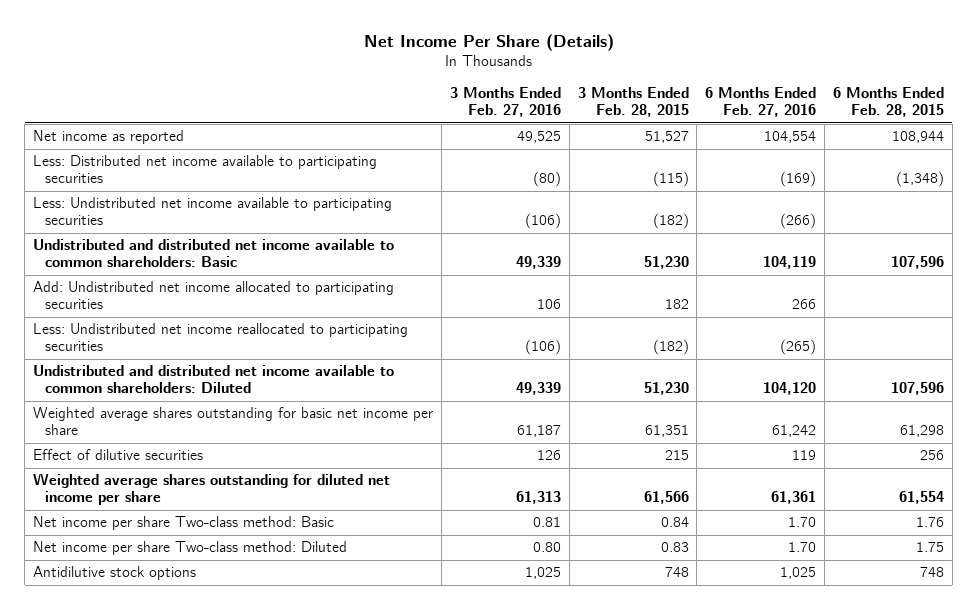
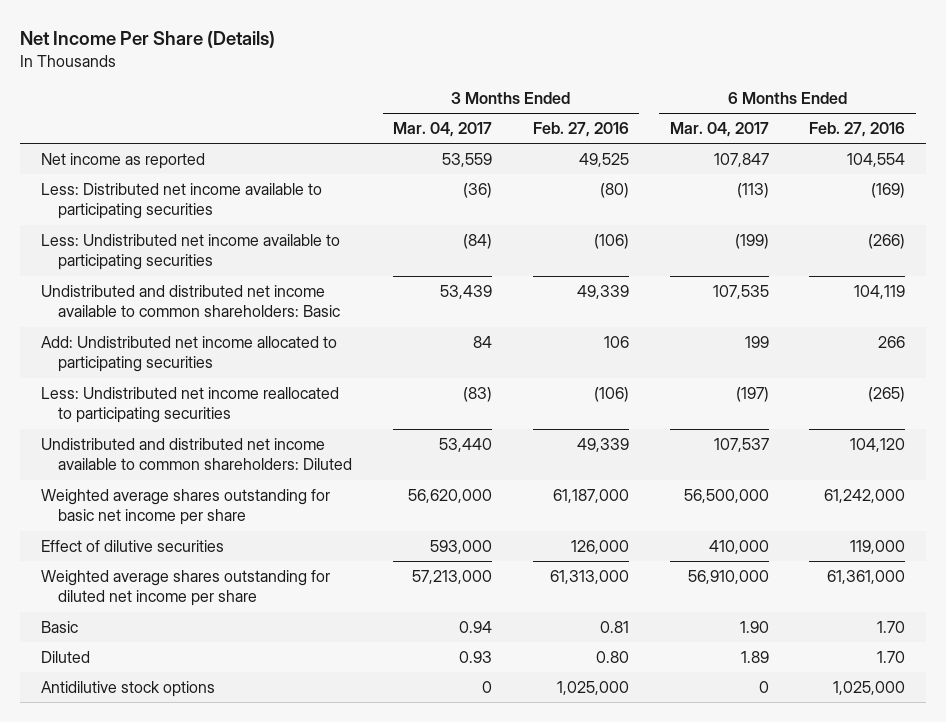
[577,87,689,118] 3 Months Ended Feb. 28, 2015 -> none
[832,87,944,118] 6 Months Ended Feb. 28, 2015 -> none
none -> [392,122,492,138] Mar. 04, 2017
none -> [669,122,769,138] Mar. 04, 2017
[516,425,561,438] 61,187 -> [552,488,629,503] 61,187,000
[772,425,817,438] 61,242 -> [824,488,906,503] 61,242,000
[536,450,561,461] 126 -> [570,539,629,554] 126,000
[792,450,817,461] 119 -> [850,539,906,554] 119,000
[515,491,561,505] 61,313 -> [549,569,629,584] 61,313,000
[771,491,817,505] 61,361 -> [827,569,906,584] 61,361,000
[33,516,335,531] Net income per share Two-class method: Basic -> [40,620,78,633] Basic
[33,541,348,556] Net income per share Two-class method: Diluted -> [40,650,90,663] Diluted
[524,567,561,580] 1,025 -> [556,680,629,695] 1,025,000
[780,567,817,580] 1,025 -> [833,680,906,695] 1,025,000

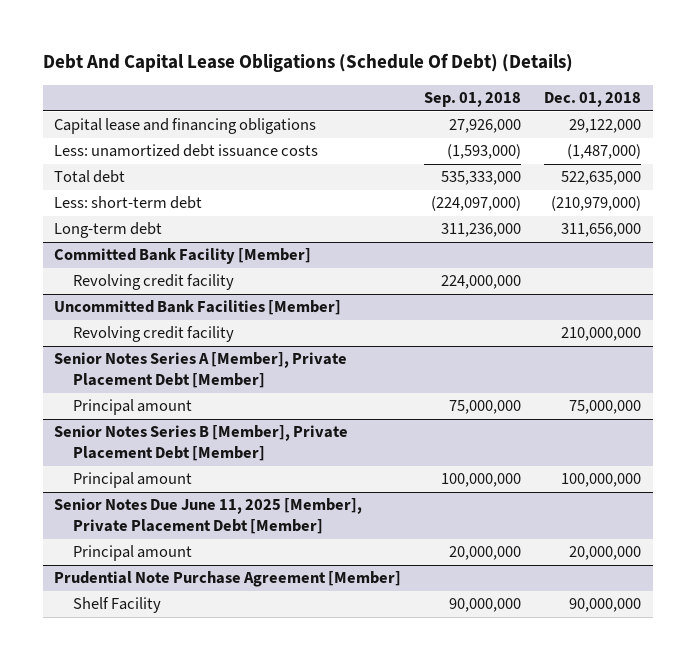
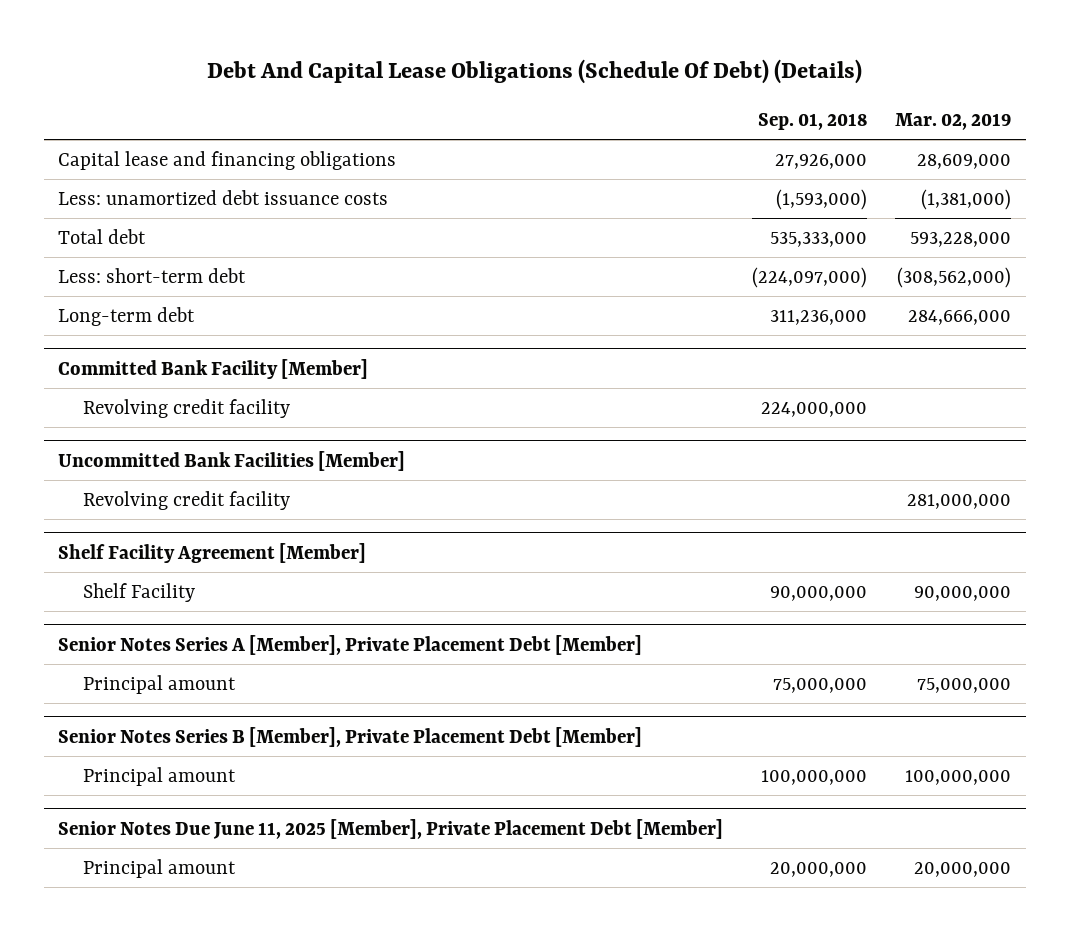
[544,92,642,108] Dec. 01, 2018 -> none
none -> [895,113,1012,131] Mar. 02, 2019
none -> [57,542,366,563] Shelf Facility Agreement [Member]
none -> [82,582,195,602] Shelf Facility
[54,571,402,588] Prudential Note Purchase Agreement [Member] -> none
[72,597,161,614] Shelf Facility -> none

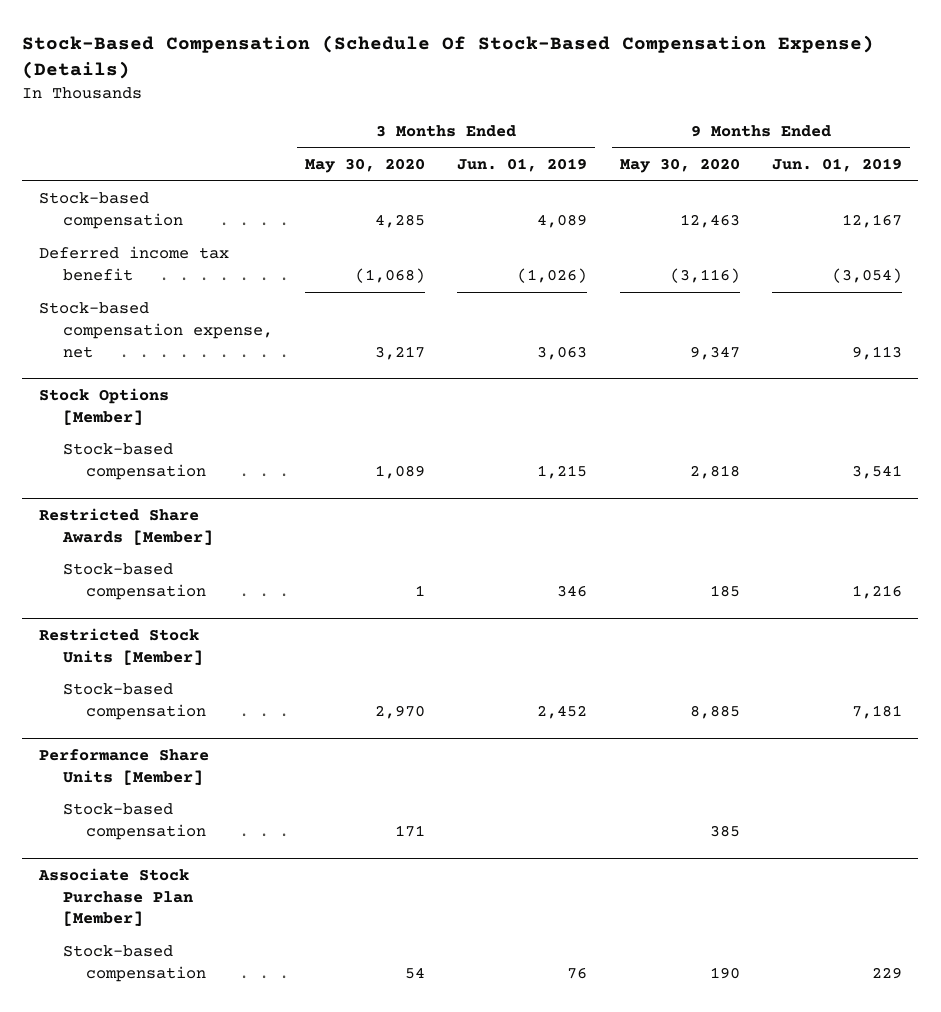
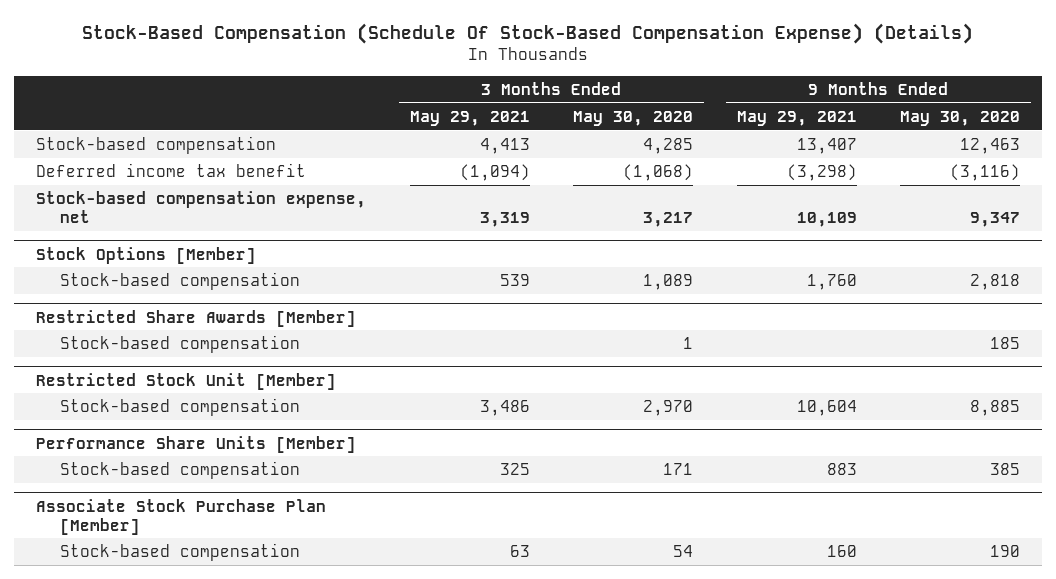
[457,158,588,173] Jun. 01, 2019 -> none
[772,158,903,173] Jun. 01, 2019 -> none
none -> [409,110,530,126] May 29, 2021
none -> [736,110,857,126] May 29, 2021
[38,628,203,665] Restricted Stock Units [Member] -> [36,372,337,390] Restricted Stock Unit [Member]

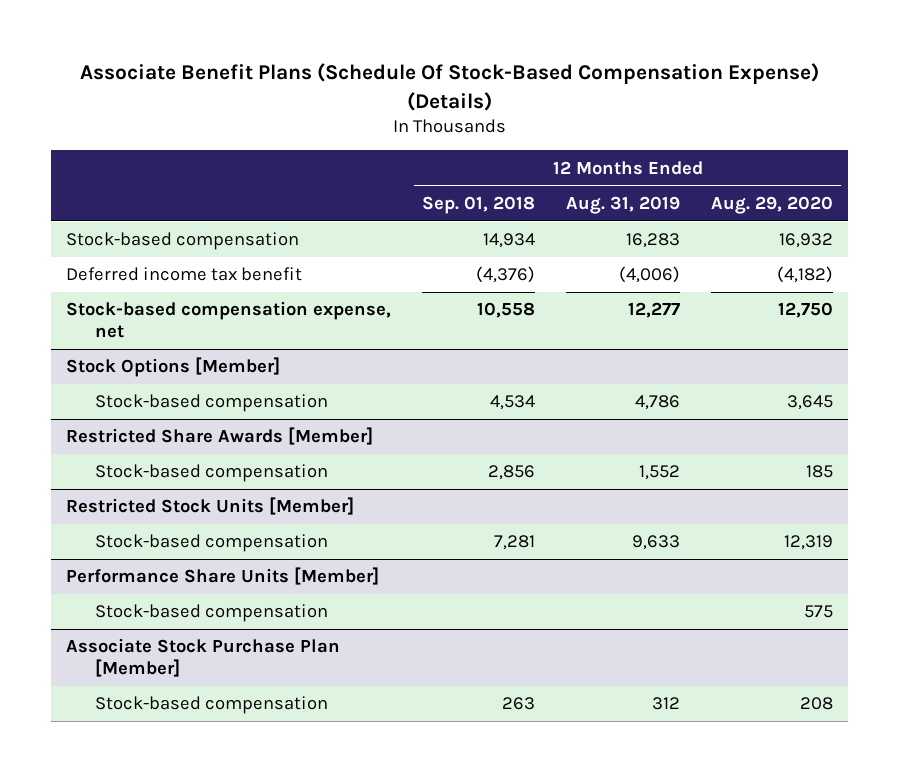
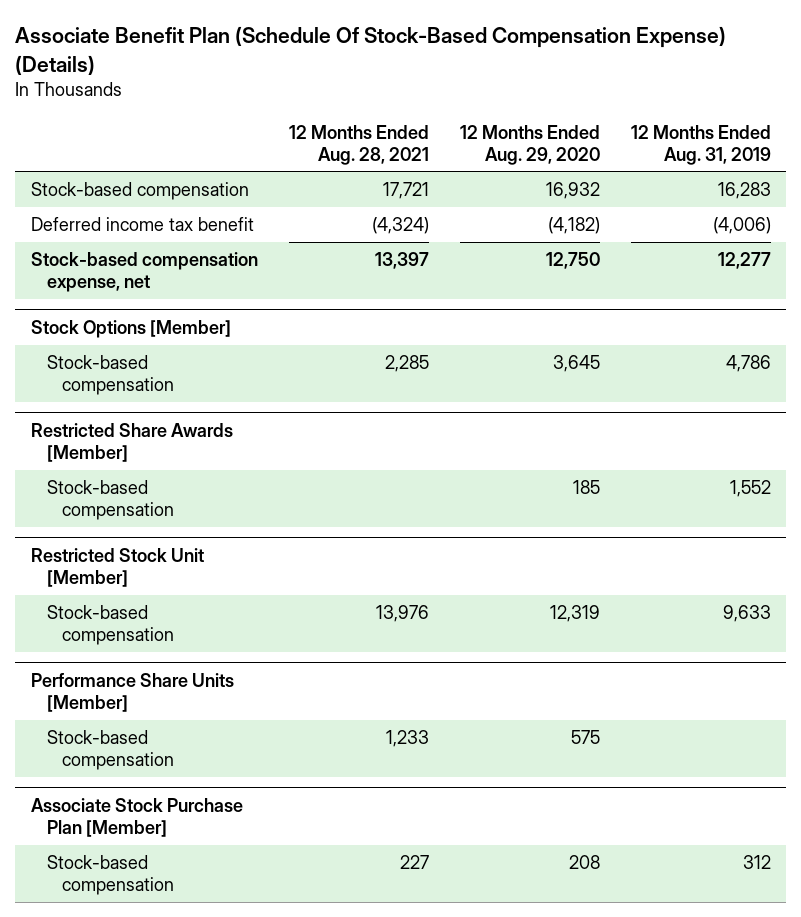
[79,63,819,111] Associate Benefit Plans (Schedule Of Stock-Based Compensation Expense) (Details) -> [15,26,727,75] Associate Benefit Plan (Schedule Of Stock-Based Compensation Expense) (Details)
[422,195,536,214] Sep. 01, 2018 -> none
none -> [288,124,429,165] 12 Months Ended Aug. 28, 2021
[66,497,355,516] Restricted Stock Units [Member] -> [30,548,204,587] Restricted Stock Unit [Member]

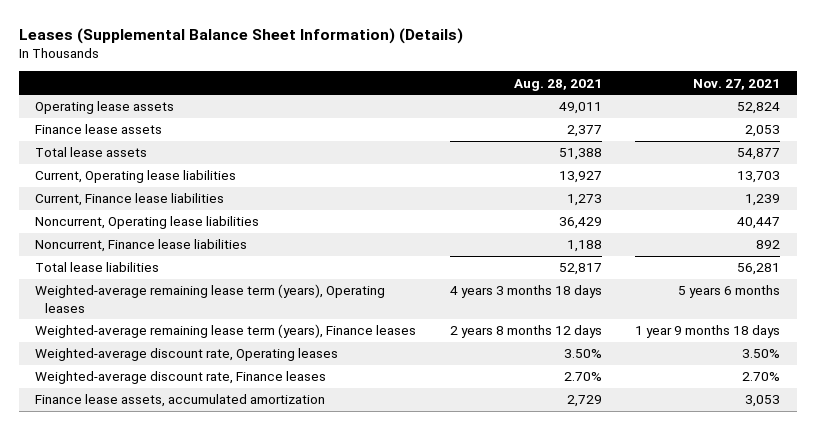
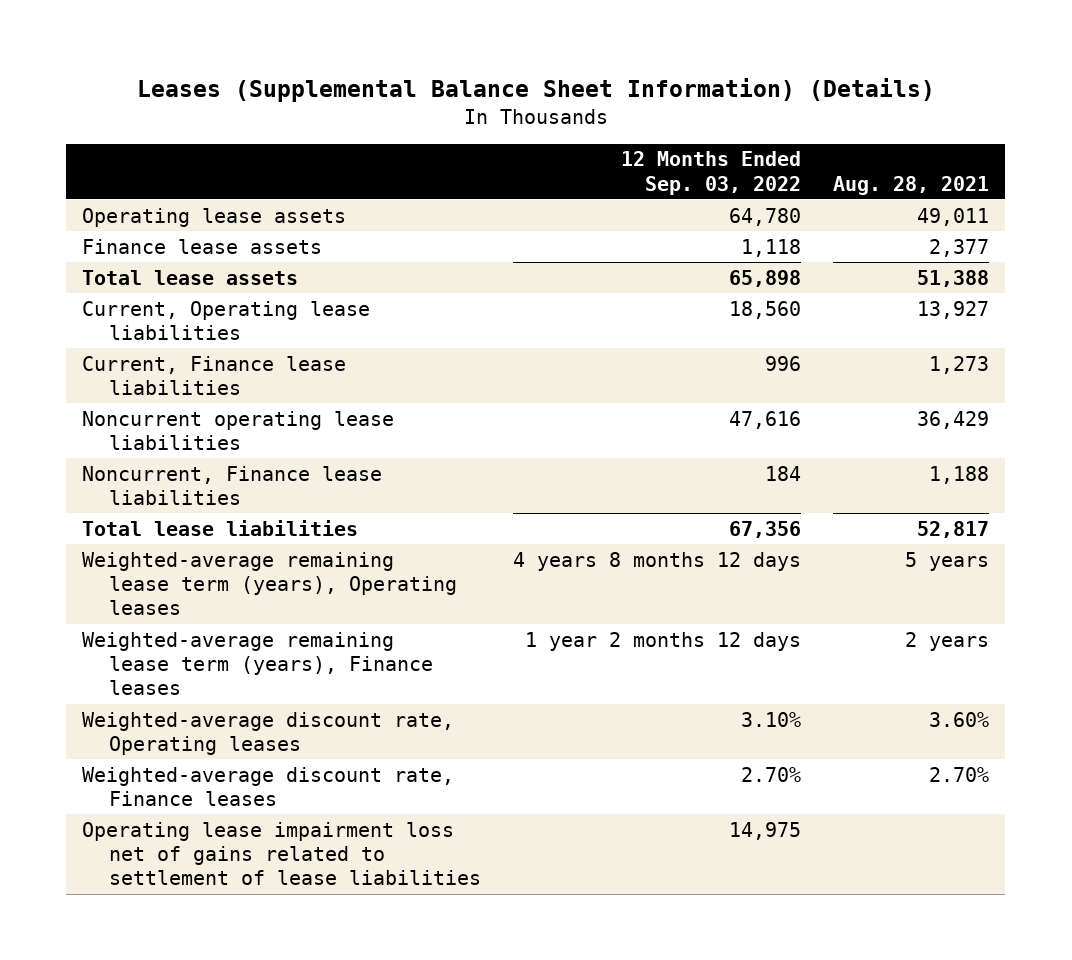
[693,78,781,90] Nov. 27, 2021 -> none
none -> [620,151,801,195] 12 Months Ended Sep. 03, 2022
[35,216,260,230] Noncurrent, Operating lease liabilities -> [82,410,395,451] Noncurrent operating lease liabilities
[449,285,602,299] 4 years 3 months 18 days -> [905,551,990,571] 5 years
[449,325,602,339] 2 years 8 months 12 days -> [905,631,990,651] 2 years
[563,349,602,359] 3.50% -> [929,711,990,727] 3.60%
[35,394,326,408] Finance lease assets, accumulated amortization -> none
none -> [82,821,481,886] Operating lease impairment loss net of gains related to settlement of lease liabilities

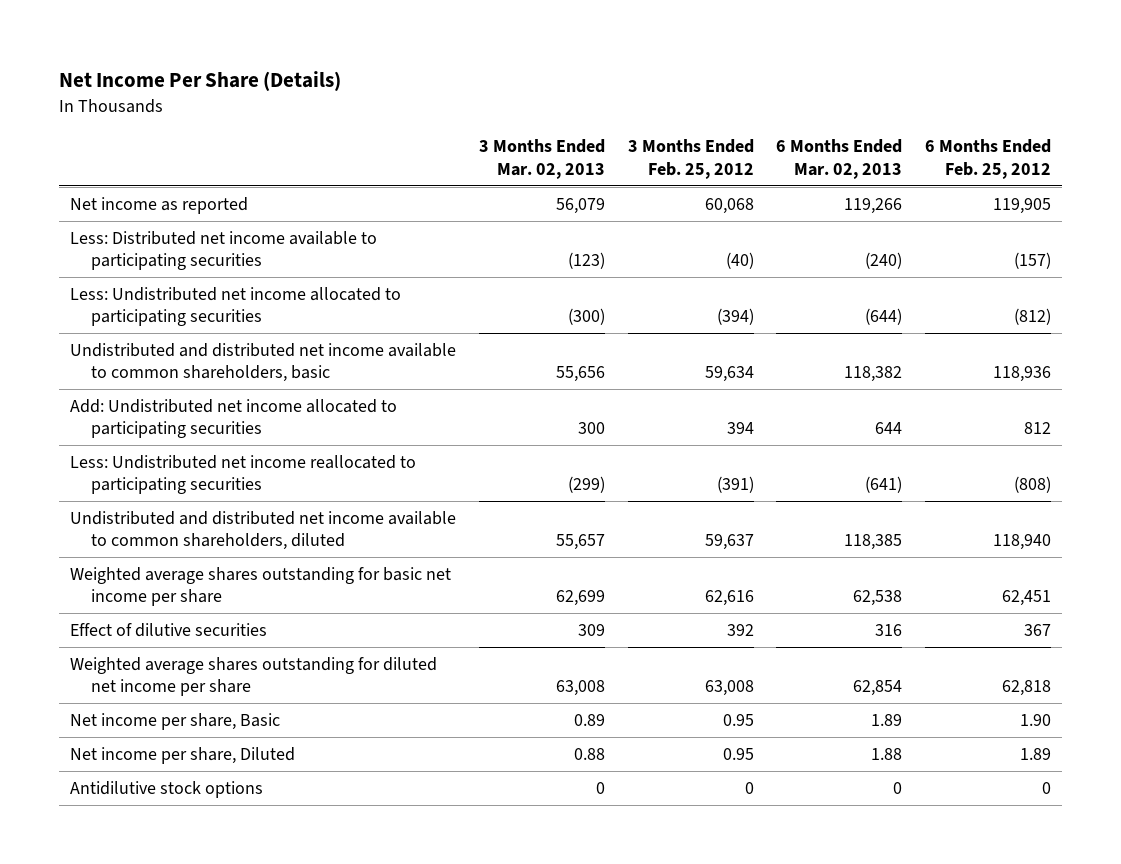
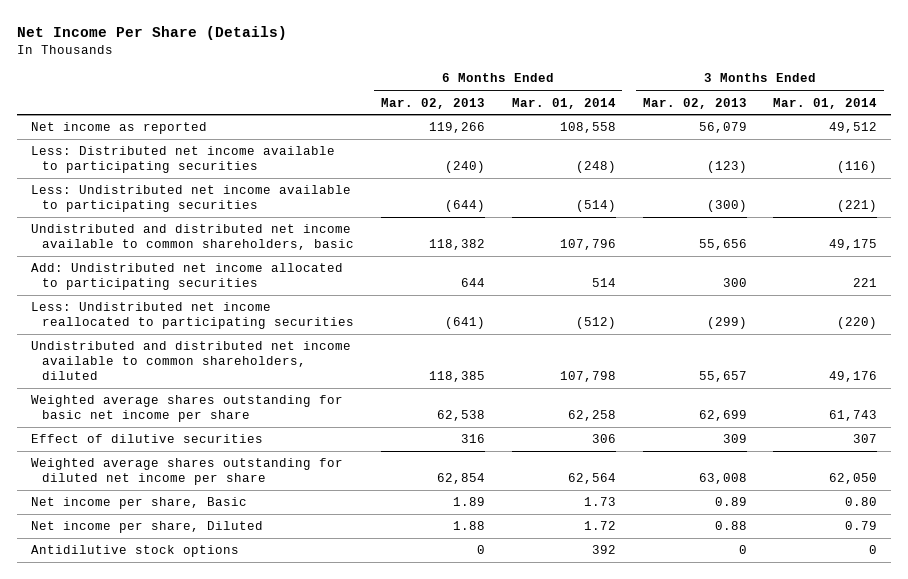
[627,139,754,179] 3 Months Ended Feb. 25, 2012 -> none
[924,139,1051,179] 6 Months Ended Feb. 25, 2012 -> none
none -> [511,97,616,109] Mar. 01, 2014
none -> [773,97,878,109] Mar. 01, 2014
[70,286,402,326] Less: Undistributed net income allocated to participating securities -> [30,185,351,213] Less: Undistributed net income available to participating securities

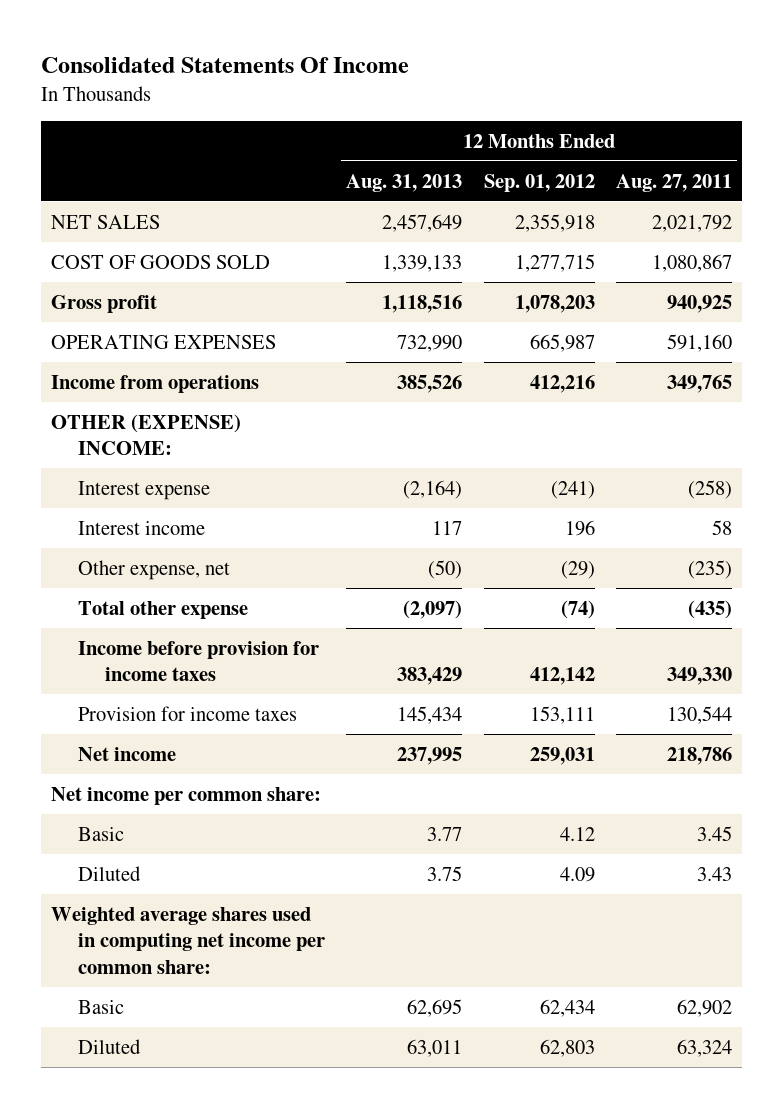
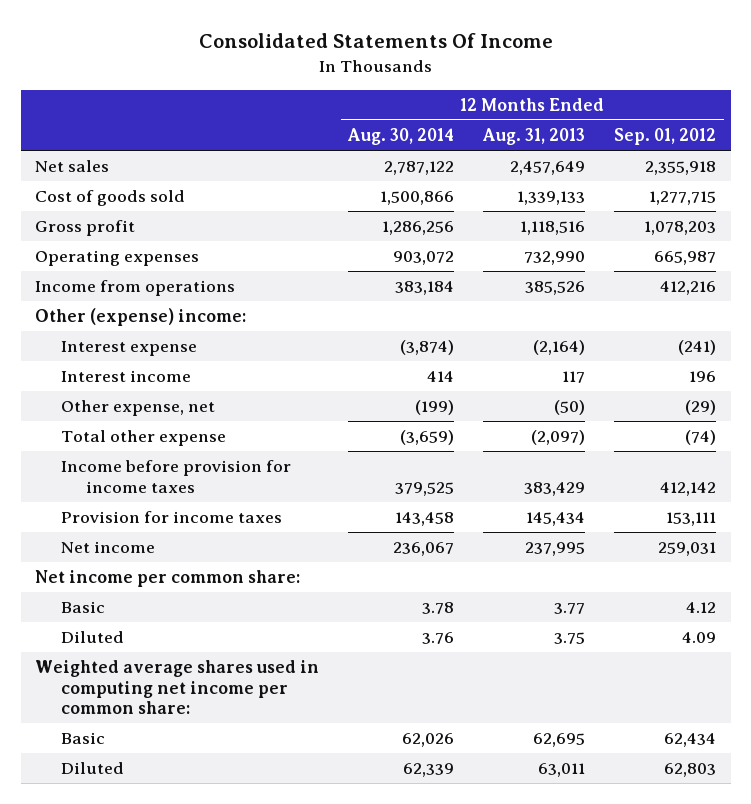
[615,173,732,192] Aug. 27, 2011 -> none
none -> [347,128,455,146] Aug. 30, 2014
[51,214,161,229] NET SALES -> [35,160,110,173] Net sales
[51,254,271,269] COST OF GOODS SOLD -> [35,190,186,207] Cost of goods sold
[51,334,277,349] OPERATING EXPENSES -> [35,250,200,267] Operating expenses
[51,413,242,456] OTHER (EXPENSE) INCOME: -> [35,308,247,327] Other (expense) income:

